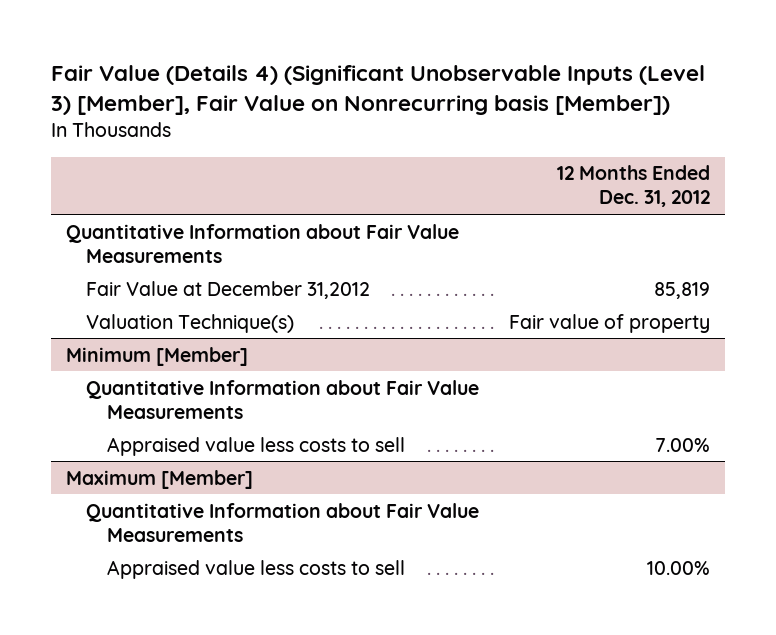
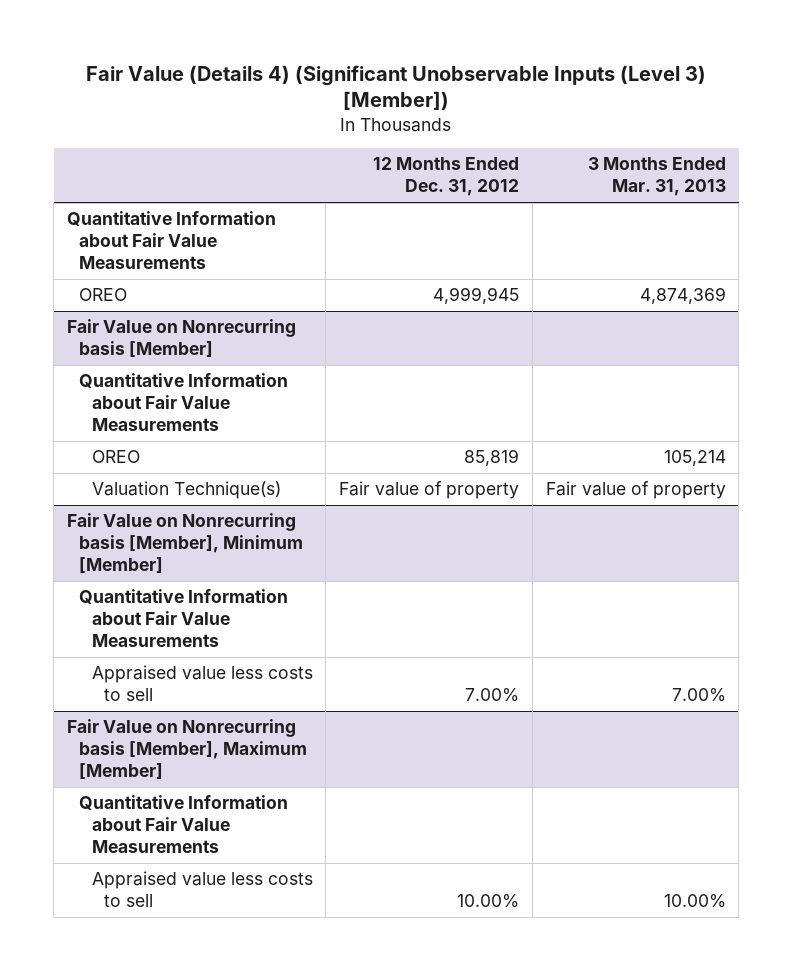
[50,65,705,116] Fair Value (Details 4) (Significant Unobservable Inputs (Level 3) [Member], Fair Value on Nonrecurring basis [Member]) -> [86,64,707,111] Fair Value (Details 4) (Significant Unobservable Inputs (Level 3) [Member])
none -> [587,157,726,197] 3 Months Ended Mar. 31, 2013
none -> [79,288,128,302] OREO
none -> [66,319,296,358] Fair Value on Nonrecurring basis [Member]
none -> [79,373,289,432] Quantitative Information about Fair Value Measurements
[86,280,371,299] Fair Value at December 31,2012 -> [91,450,140,464] OREO
[65,346,248,366] Minimum [Member] -> none
none -> [66,513,304,574] Fair Value on Nonrecurring basis [Member], Minimum [Member]
[65,469,253,489] Maximum [Member] -> none
none -> [66,719,308,780] Fair Value on Nonrecurring basis [Member], Maximum [Member]

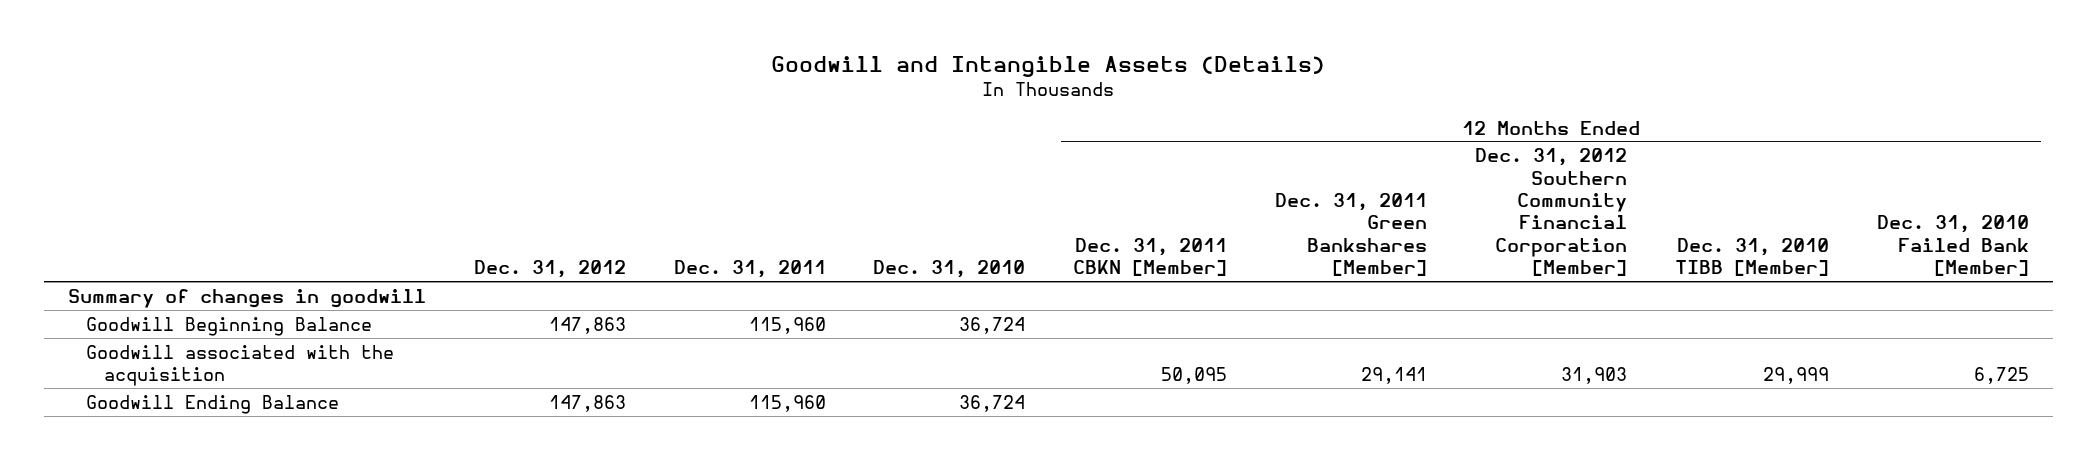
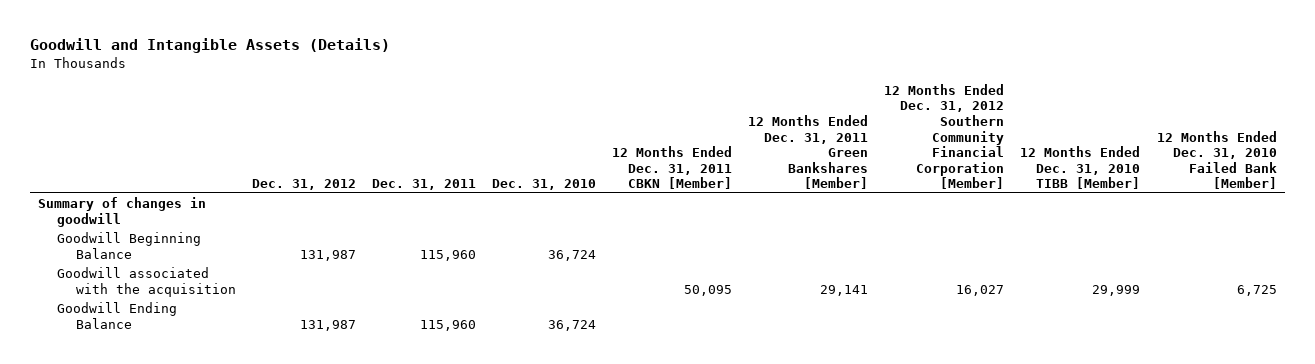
[548,316,626,334] 147,863 -> [299,249,356,261] 131,987
[1560,366,1627,384] 31,903 -> [956,284,1005,296] 16,027
[548,394,626,412] 147,863 -> [299,319,356,331] 131,987

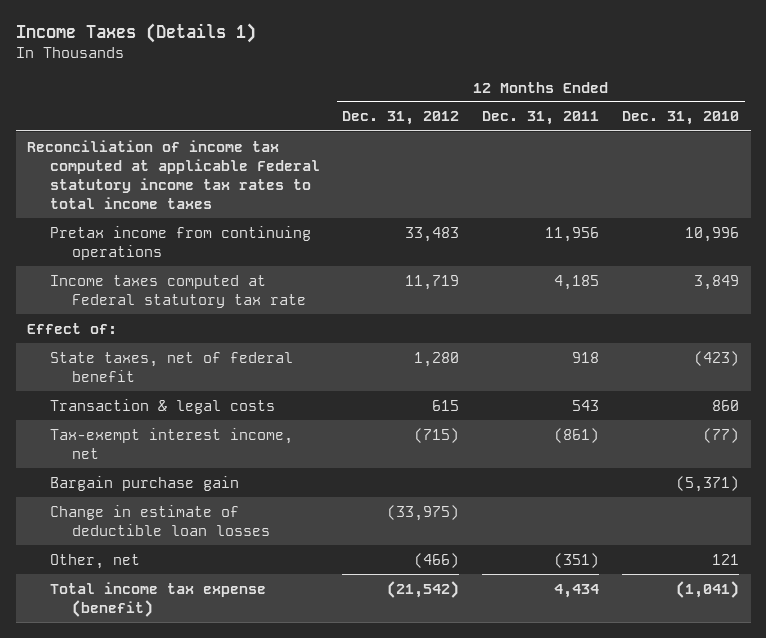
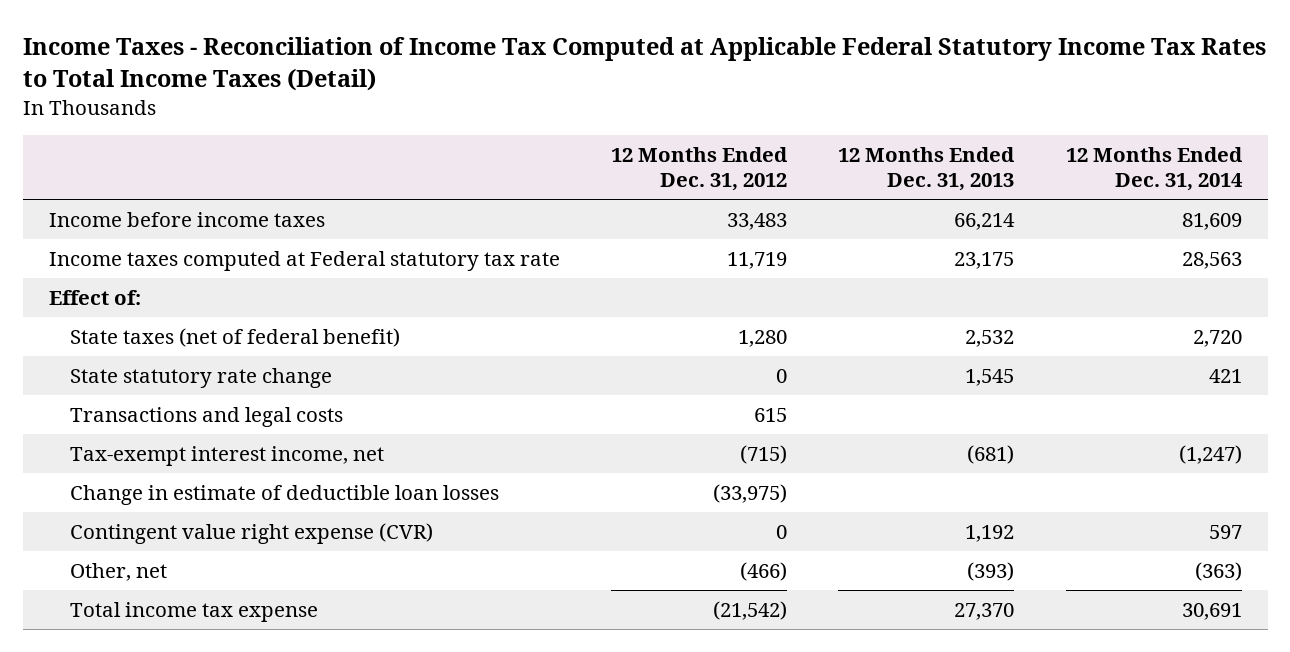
[15,23,256,44] Income Taxes (Details 1) -> [22,36,1266,91] Income Taxes - Reconciliation of Income Tax Computed at Applicable Federal Statutory Income Tax Rates to Total Income Taxes (Detail)
[482,111,600,126] Dec. 31, 2011 -> none
[622,111,740,126] Dec. 31, 2010 -> none
none -> [838,147,1016,192] 12 Months Ended Dec. 31, 2013
none -> [1065,147,1243,192] 12 Months Ended Dec. 31, 2014
[27,139,320,209] Reconciliation of income tax computed at applicable Federal statutory income tax rates to total income taxes -> none
[49,225,311,260] Pretax income from continuing operations -> [48,211,325,227] Income before income taxes
[49,351,293,382] State taxes, net of federal benefit -> [70,327,401,347] State taxes (net of federal benefit)
none -> [70,367,333,388] State statutory rate change
[49,398,275,414] Transaction & legal costs -> [70,406,344,427] Transactions and legal costs
[49,475,239,491] Bargain purchase gain -> none
none -> [70,522,434,544] Contingent value right expense (CVR)
[49,581,266,617] Total income tax expense (benefit) -> [70,601,319,622] Total income tax expense

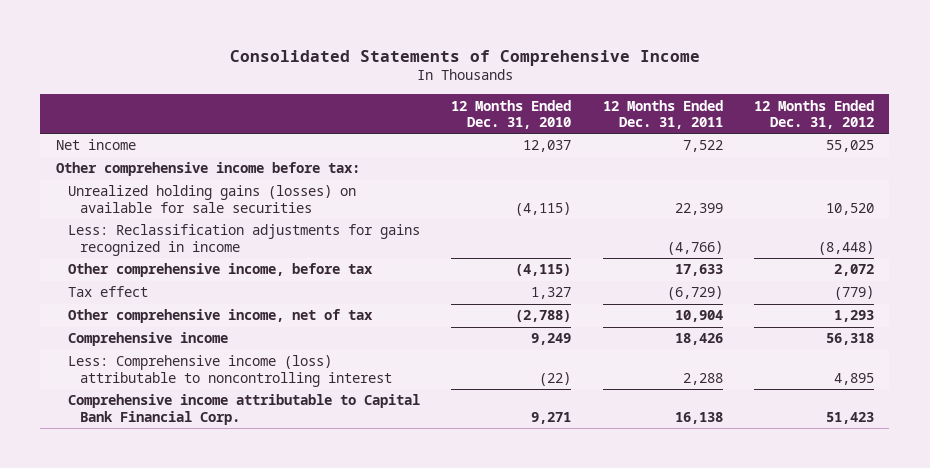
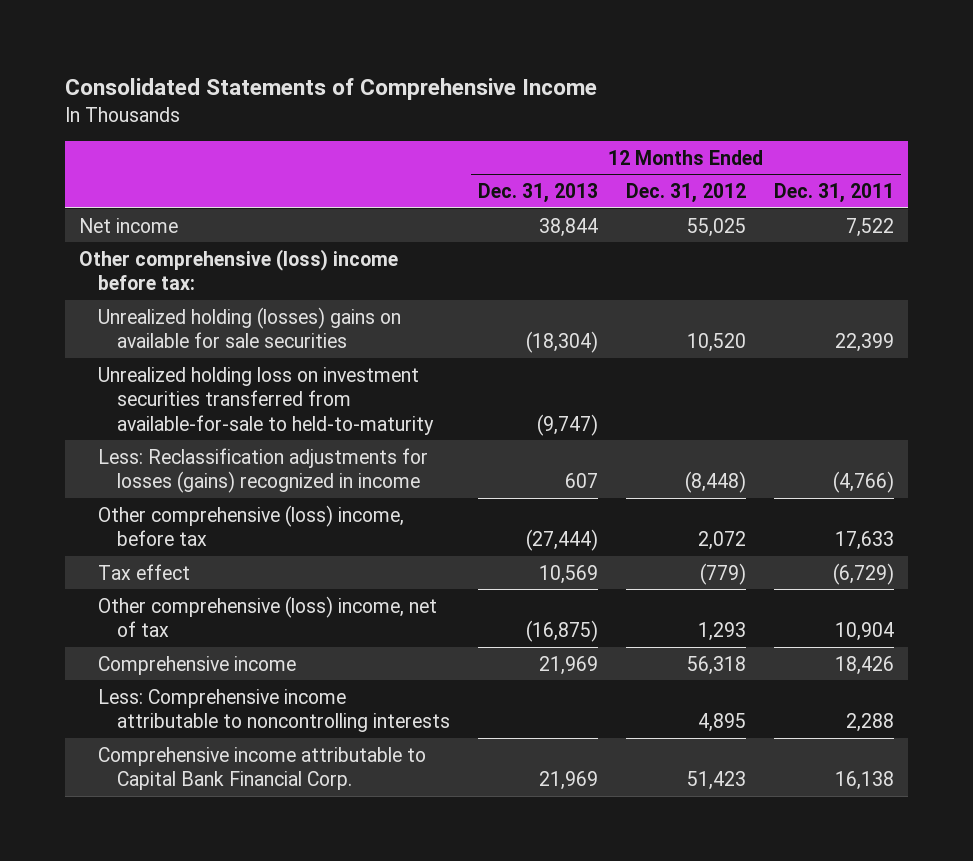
[451,99,572,129] 12 Months Ended Dec. 31, 2010 -> none
none -> [477,183,598,204] Dec. 31, 2013
[55,162,360,177] Other comprehensive income before tax: -> [78,248,398,291] Other comprehensive (loss) income before tax:
[68,185,357,213] Unrealized holding gains (losses) on available for sale securities -> [97,306,401,349] Unrealized holding (losses) gains on available for sale securities
none -> [97,366,434,435] Unrealized holding loss on investment securities transferred from available-for-sale to held-to-maturity
[68,224,421,256] Less: Reclassification adjustments for gains recognized in income -> [97,447,428,494] Less: Reclassification adjustments for losses (gains) recognized in income
[68,263,374,278] Other comprehensive income, before tax -> [97,504,404,547] Other comprehensive (loss) income, before tax
[68,309,374,324] Other comprehensive income, net of tax -> [97,595,437,638] Other comprehensive (loss) income, net of tax
[68,355,393,387] Less: Comprehensive income (loss) attributable to noncontrolling interest -> [97,688,450,733] Less: Comprehensive income attributable to noncontrolling interests

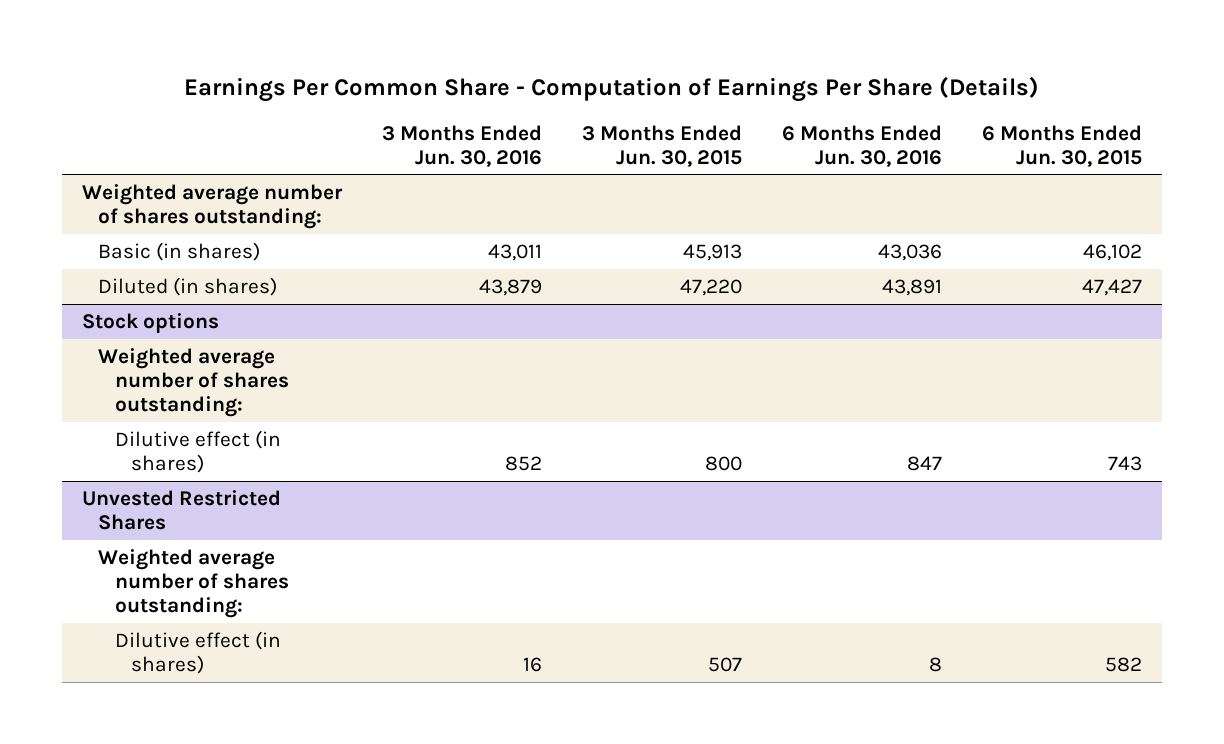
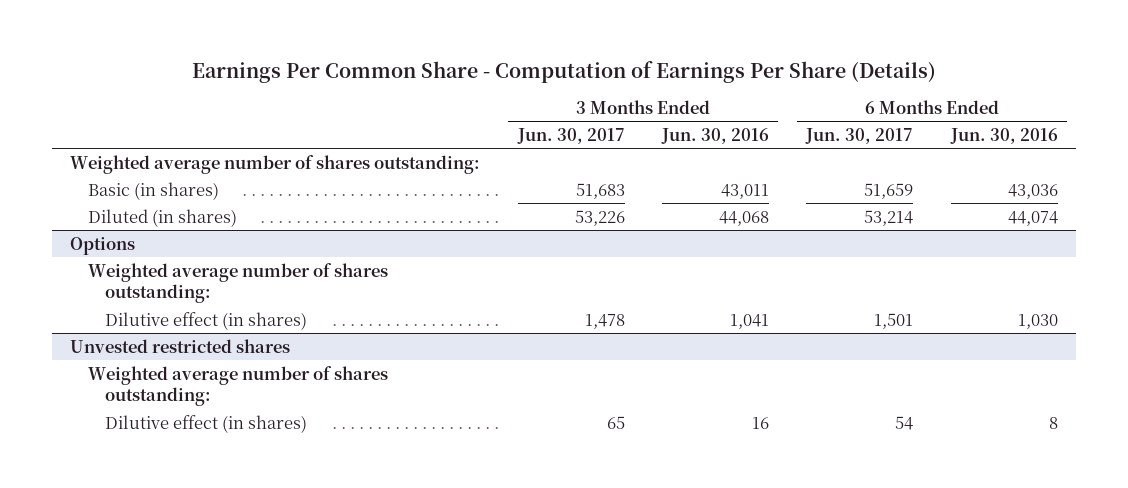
[581,124,742,167] 3 Months Ended Jun. 30, 2015 -> none
[981,124,1142,167] 6 Months Ended Jun. 30, 2015 -> none
none -> [516,127,625,144] Jun. 30, 2017
none -> [805,127,914,144] Jun. 30, 2017
[478,278,542,296] 43,879 -> [718,210,769,226] 44,068
[881,278,942,296] 43,891 -> [1007,210,1058,226] 44,074
[81,312,219,333] Stock options -> [70,236,136,255] Options
[504,456,542,472] 852 -> [729,313,769,329] 1,041
[906,456,942,472] 847 -> [1017,313,1058,329] 1,030
[81,489,281,531] Unvested Restricted Shares -> [70,338,291,353] Unvested restricted shares

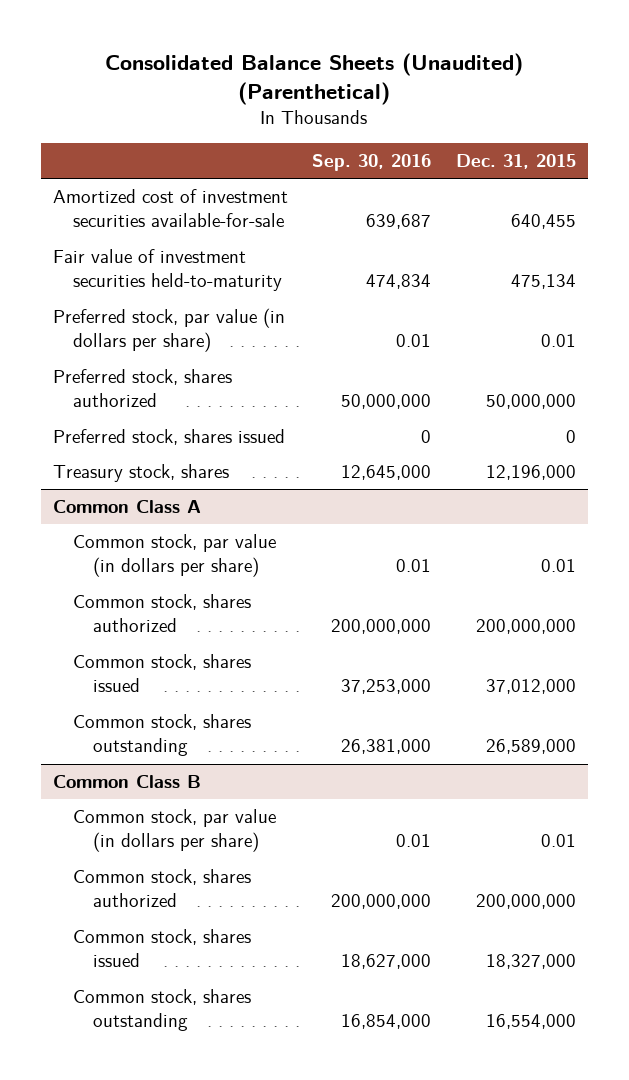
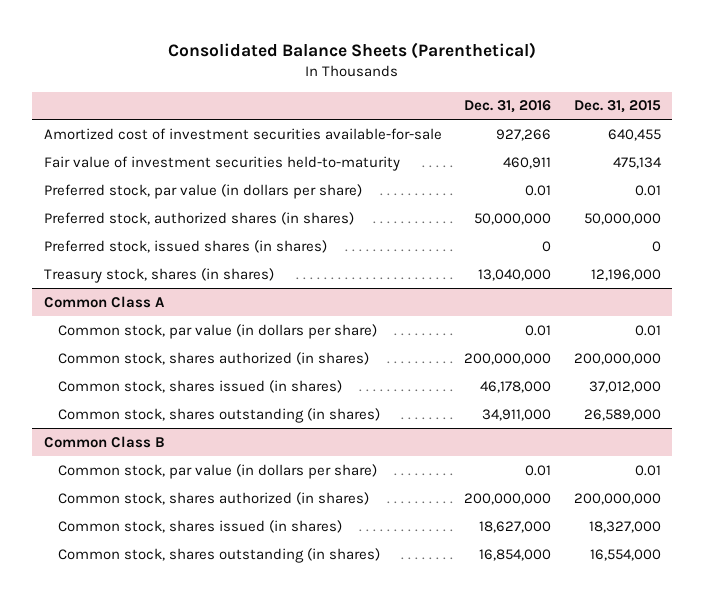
[105,52,524,105] Consolidated Balance Sheets (Unaudited) (Parenthetical) -> [168,41,537,59] Consolidated Balance Sheets (Parenthetical)
[312,153,432,171] Sep. 30, 2016 -> none
none -> [464,100,552,114] Dec. 31, 2016
[53,369,233,408] Preferred stock, shares authorized -> [43,211,354,225] Preferred stock, authorized shares (in shares)
[53,429,286,446] Preferred stock, shares issued -> [43,239,327,253] Preferred stock, issued shares (in shares)
[53,464,230,483] Treasury stock, shares -> [43,267,274,283] Treasury stock, shares (in shares)
[73,594,252,633] Common stock, shares authorized -> [58,351,370,365] Common stock, shares authorized (in shares)
[73,654,252,693] Common stock, shares issued -> [58,379,343,393] Common stock, shares issued (in shares)
[73,714,252,757] Common stock, shares outstanding -> [58,407,381,423] Common stock, shares outstanding (in shares)
[73,869,252,908] Common stock, shares authorized -> [58,491,370,505] Common stock, shares authorized (in shares)
[73,929,252,968] Common stock, shares issued -> [58,519,343,533] Common stock, shares issued (in shares)
[73,989,252,1032] Common stock, shares outstanding -> [58,547,381,563] Common stock, shares outstanding (in shares)

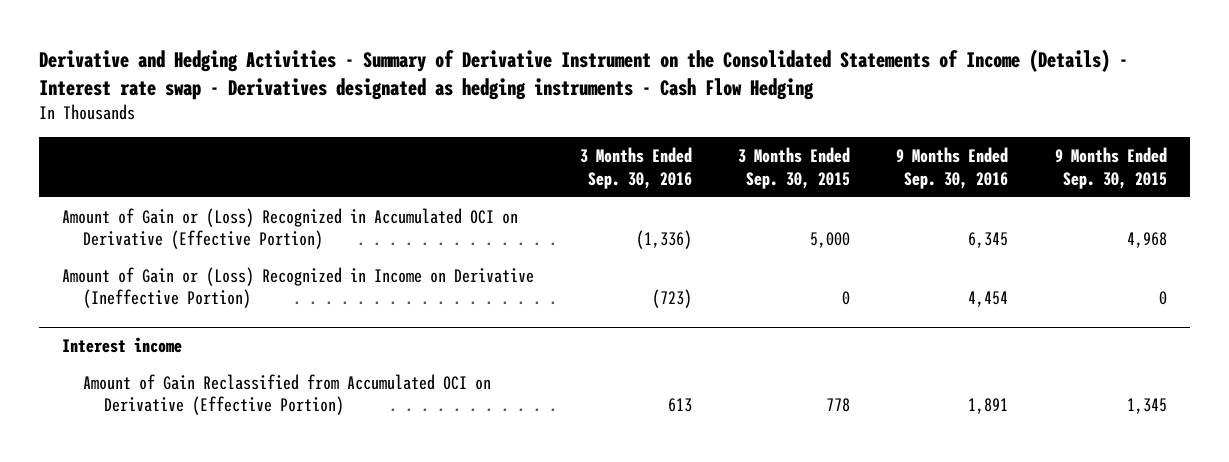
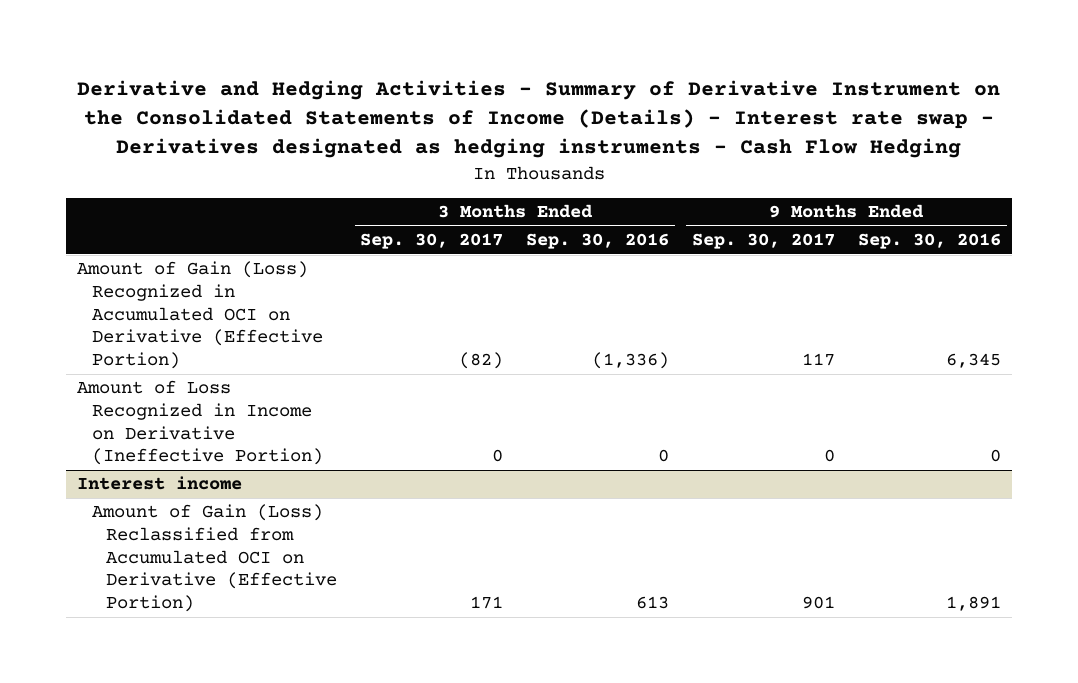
[738,146,851,189] 3 Months Ended Sep. 30, 2015 -> none
[1054,146,1167,189] 9 Months Ended Sep. 30, 2015 -> none
none -> [360,233,504,250] Sep. 30, 2017
none -> [692,233,836,250] Sep. 30, 2017
[61,207,518,250] Amount of Gain or (Loss) Recognized in Accumulated OCI on Derivative (Effective Portion) -> [77,261,323,370] Amount of Gain (Loss) Recognized in Accumulated OCI on Derivative (Effective Portion)
[61,266,534,309] Amount of Gain or (Loss) Recognized in Income on Derivative (Ineffective Portion) -> [77,380,323,466] Amount of Loss Recognized in Income on Derivative (Ineffective Portion)
[652,289,693,309] (723) -> [658,449,670,463] 0
[968,291,1009,308] 4,454 -> [989,449,1001,463] 0
[82,373,491,416] Amount of Gain Reclassified from Accumulated OCI on Derivative (Effective Portion) -> [91,504,338,613] Amount of Gain (Loss) Reclassified from Accumulated OCI on Derivative (Effective Portion)

